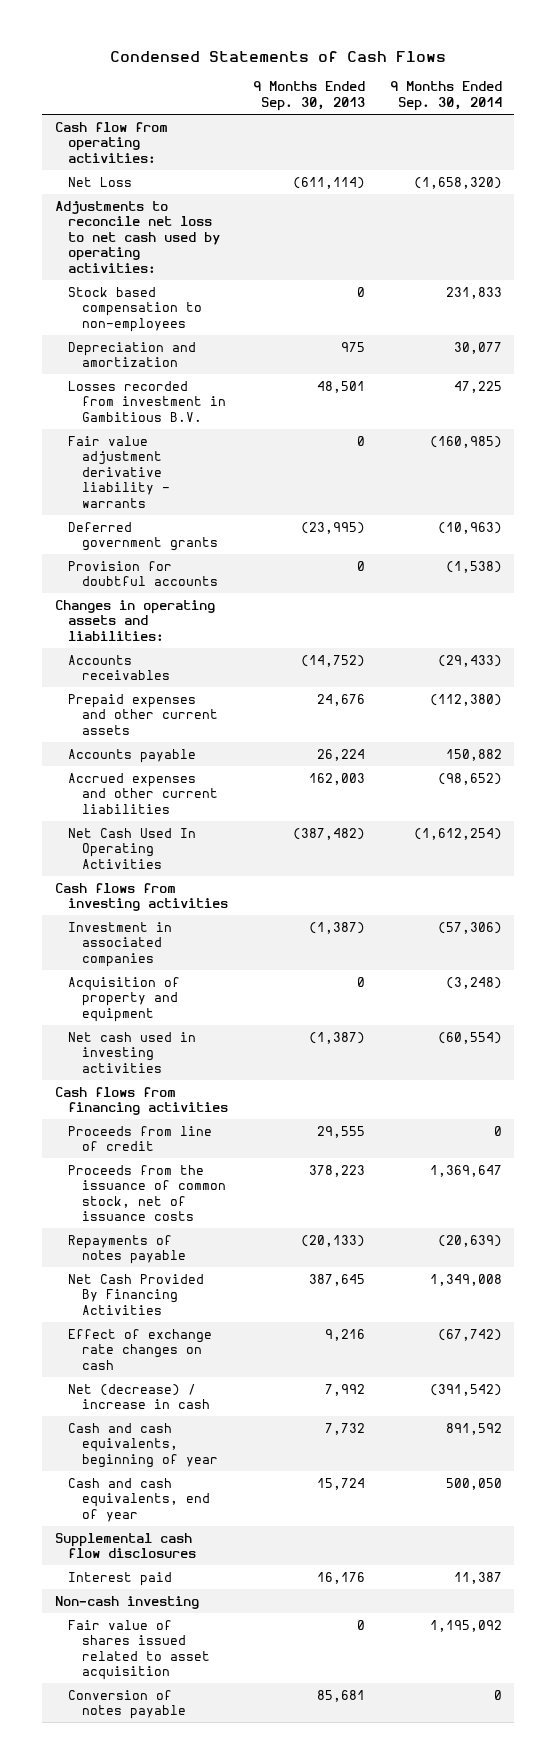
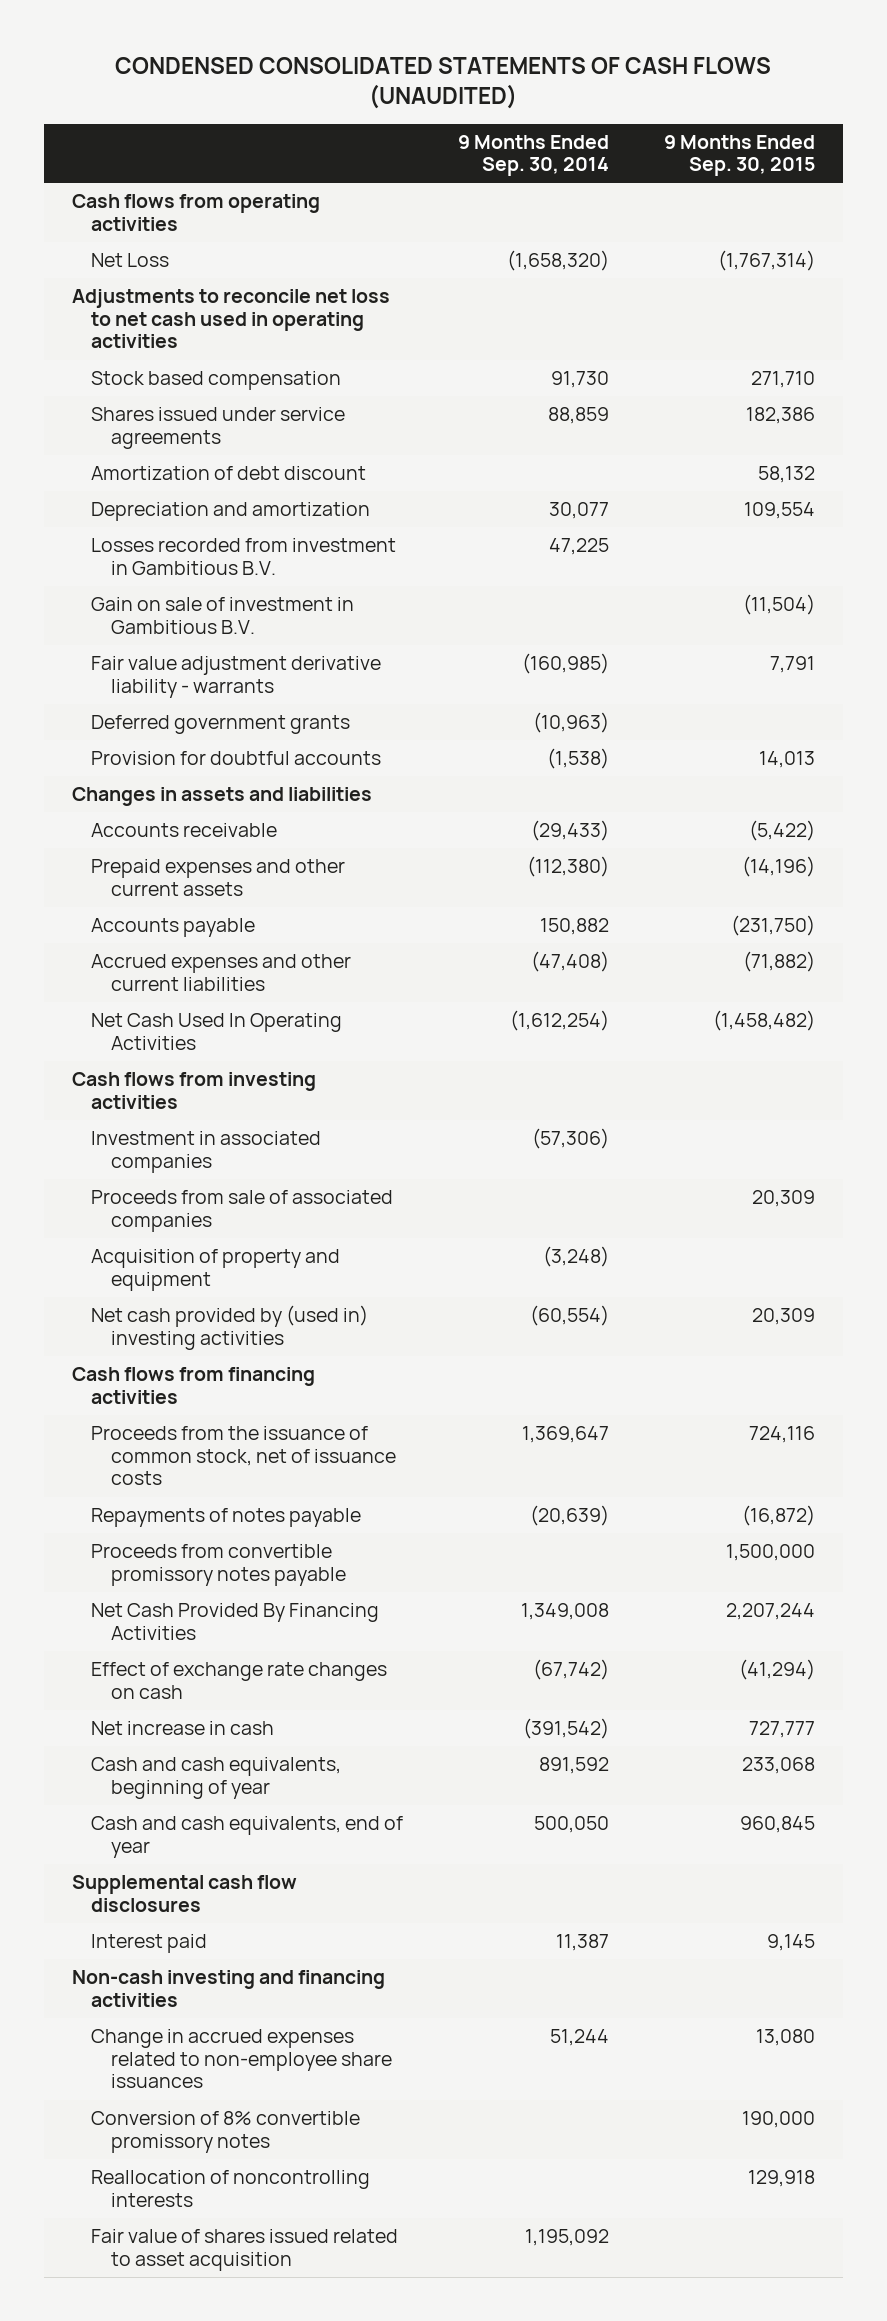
[110,51,447,63] Condensed Statements of Cash Flows -> [115,57,772,110] CONDENSED CONSOLIDATED STATEMENTS OF CASH FLOWS (UNAUDITED)
[253,81,366,111] 9 Months Ended Sep. 30, 2013 -> none
none -> [664,134,816,177] 9 Months Ended Sep. 30, 2015
[54,121,168,163] Cash flow from operating activities: -> [71,194,320,231] Cash flows from operating activities
[54,200,221,273] Adjustments to reconcile net loss to net cash used by operating activities: -> [71,289,390,349] Adjustments to reconcile net loss to net cash used in operating activities
[68,286,202,332] Stock based compensation to non-employees -> [91,371,342,391] Stock based compensation
[445,286,502,299] 231,833 -> [551,371,610,389] 91,730
none -> [91,407,346,449] Shares issued under service agreements
none -> [91,466,367,481] Amortization of debt discount
none -> [91,597,355,634] Gain on sale of investment in Gambitious B.V.
[54,599,215,641] Changes in operating assets and liabilities: -> [71,787,372,807] Changes in assets and liabilities
[68,654,170,681] Accounts receivables -> [91,823,278,838] Accounts receivable
[437,772,502,785] (98,652) -> [531,951,610,973] (47,408)
none -> [91,1190,394,1232] Proceeds from sale of associated companies
[68,1031,197,1073] Net cash used in investing activities -> [91,1305,369,1350] Net cash provided by (used in) investing activities
[68,1125,213,1152] Proceeds from line of credit -> none
none -> [91,1544,346,1586] Proceeds from convertible promissory notes payable
[68,1383,210,1410] Net (decrease) / increase in cash -> [91,1721,275,1736] Net increase in cash
[54,1595,199,1609] Non-cash investing -> [71,1970,385,2007] Non-cash investing and financing activities
none -> [91,2029,392,2089] Change in accrued expenses related to non-employee share issuances
none -> [91,2111,361,2153] Conversion of 8% convertible promissory notes
none -> [91,2170,371,2207] Reallocation of noncontrolling interests
[68,1689,186,1720] Conversion of notes payable -> none

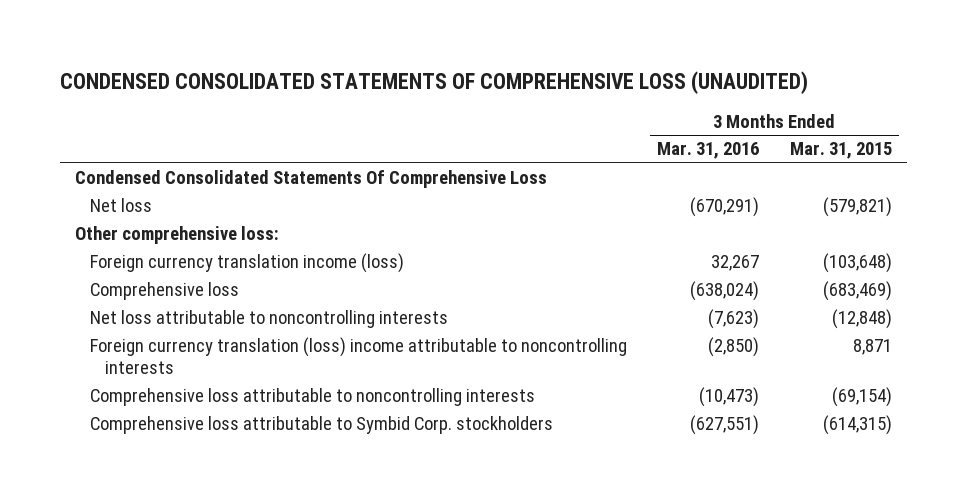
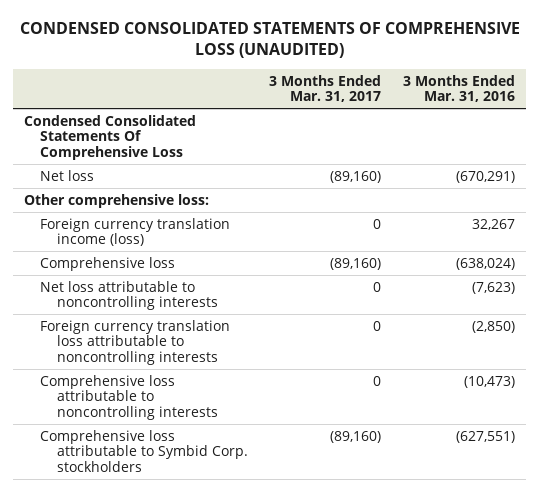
[789,142,892,160] Mar. 31, 2015 -> none
none -> [269,74,382,103] 3 Months Ended Mar. 31, 2017
[90,337,628,375] Foreign currency translation (loss) income attributable to noncontrolling interests -> [40,319,231,365] Foreign currency translation loss attributable to noncontrolling interests

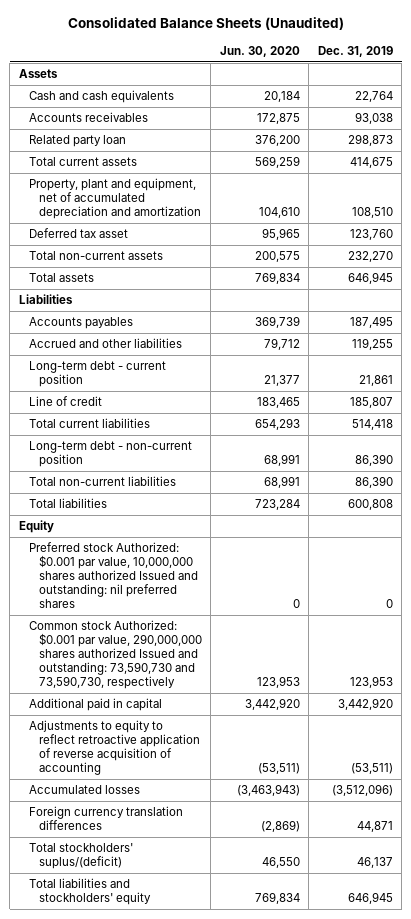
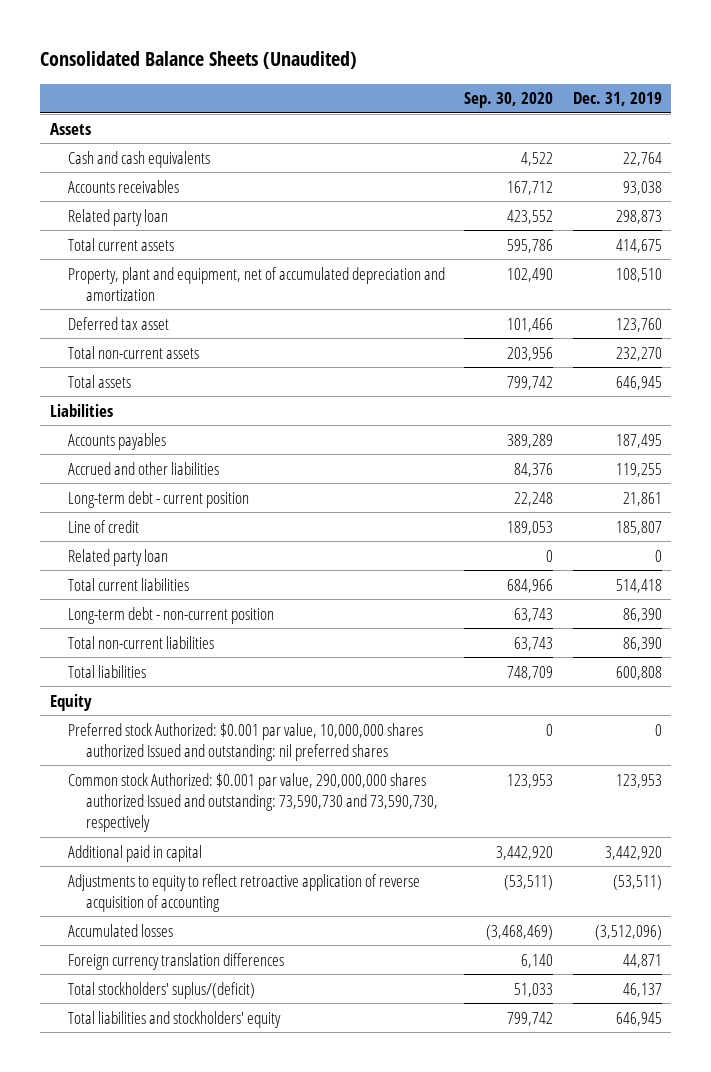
[219,45,300,57] Jun. 30, 2020 -> none
none -> [464,92,554,109] Sep. 30, 2020
none -> [67,548,168,566] Related party loan

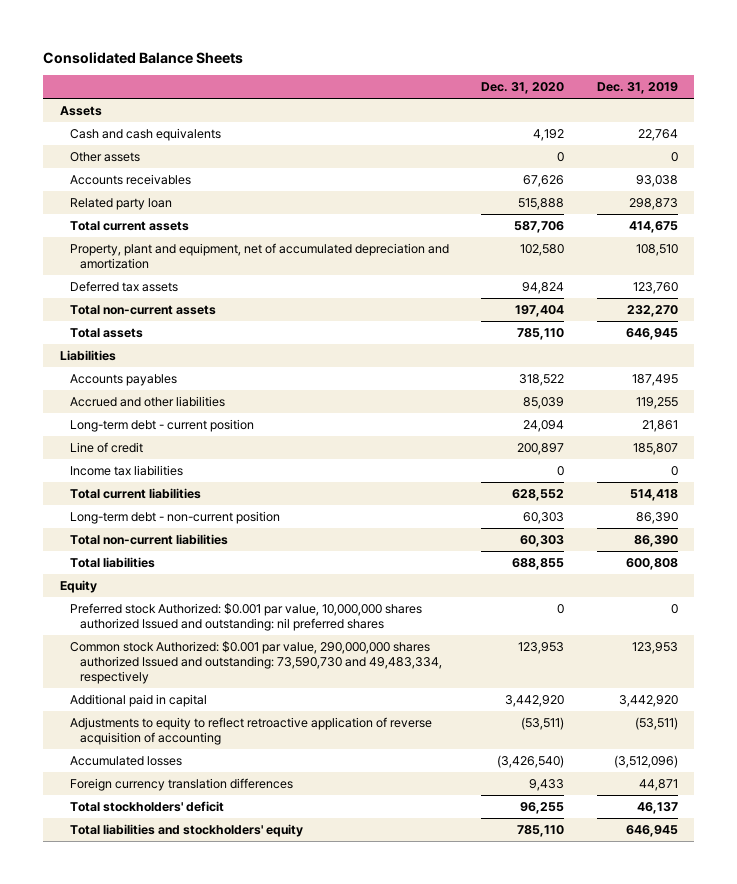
[39,51,357,70] Consolidated Balance Sheets (Unaudited) -> [43,51,244,64] Consolidated Balance Sheets
[464,92,554,109] Sep. 30, 2020 -> none
none -> [481,82,565,95] Dec. 31, 2020
none -> [69,151,140,162] Other assets
[67,316,169,330] Deferred tax asset -> [69,280,178,292] Deferred tax assets
[67,548,168,566] Related party loan -> none
none -> [69,464,183,476] Income tax liabilities
[67,772,439,833] Common stock Authorized: $0.001 par value, 290,000,000 shares authorized Issued and outstanding: 73,590,730 and 73,590,730, respectively -> [69,640,443,684] Common stock Authorized: $0.001 par value, 290,000,000 shares authorized Issued and outstanding: 73,590,730 and 49,483,334, respectively
[67,981,255,999] Total stockholders' suplus/(deficit) -> [69,800,224,812] Total stockholders' deficit

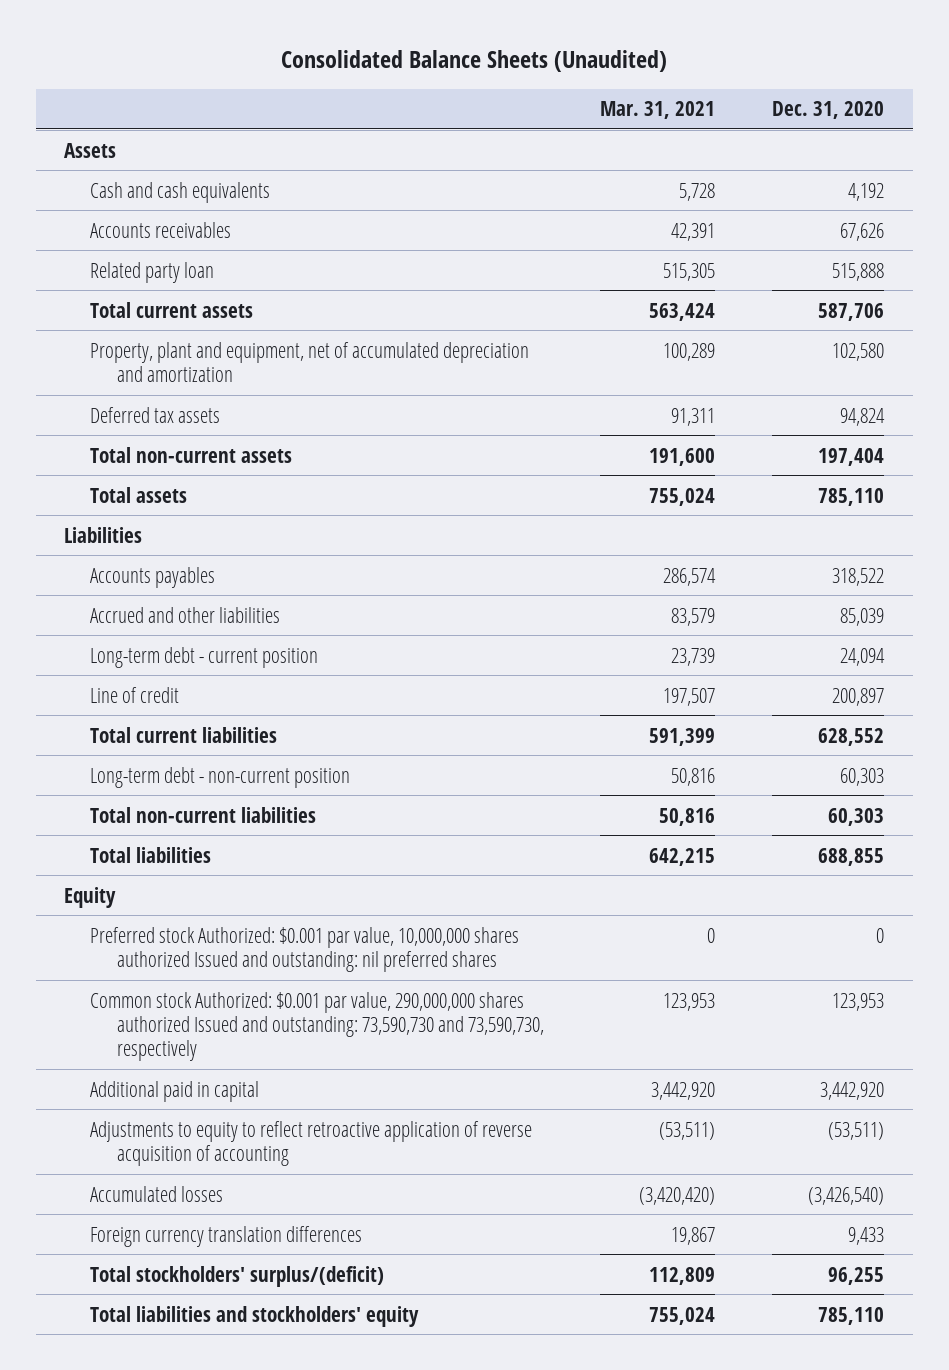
[43,51,244,64] Consolidated Balance Sheets -> [281,49,668,72] Consolidated Balance Sheets (Unaudited)
[596,82,678,95] Dec. 31, 2019 -> none
none -> [600,101,716,120] Mar. 31, 2021
[69,151,140,162] Other assets -> none
[69,464,183,476] Income tax liabilities -> none
[69,640,443,684] Common stock Authorized: $0.001 par value, 290,000,000 shares authorized Issued and outstanding: 73,590,730 and 49,483,334, respectively -> [90,991,544,1062] Common stock Authorized: $0.001 par value, 290,000,000 shares authorized Issued and outstanding: 73,590,730 and 73,590,730, respectively
[69,800,224,812] Total stockholders' deficit -> [90,1265,385,1287] Total stockholders' surplus/(deficit)

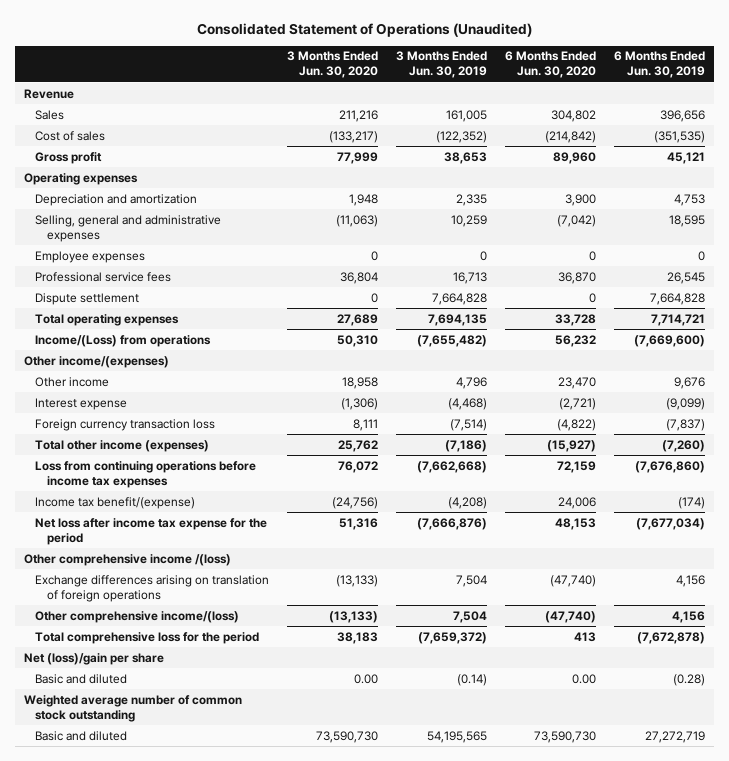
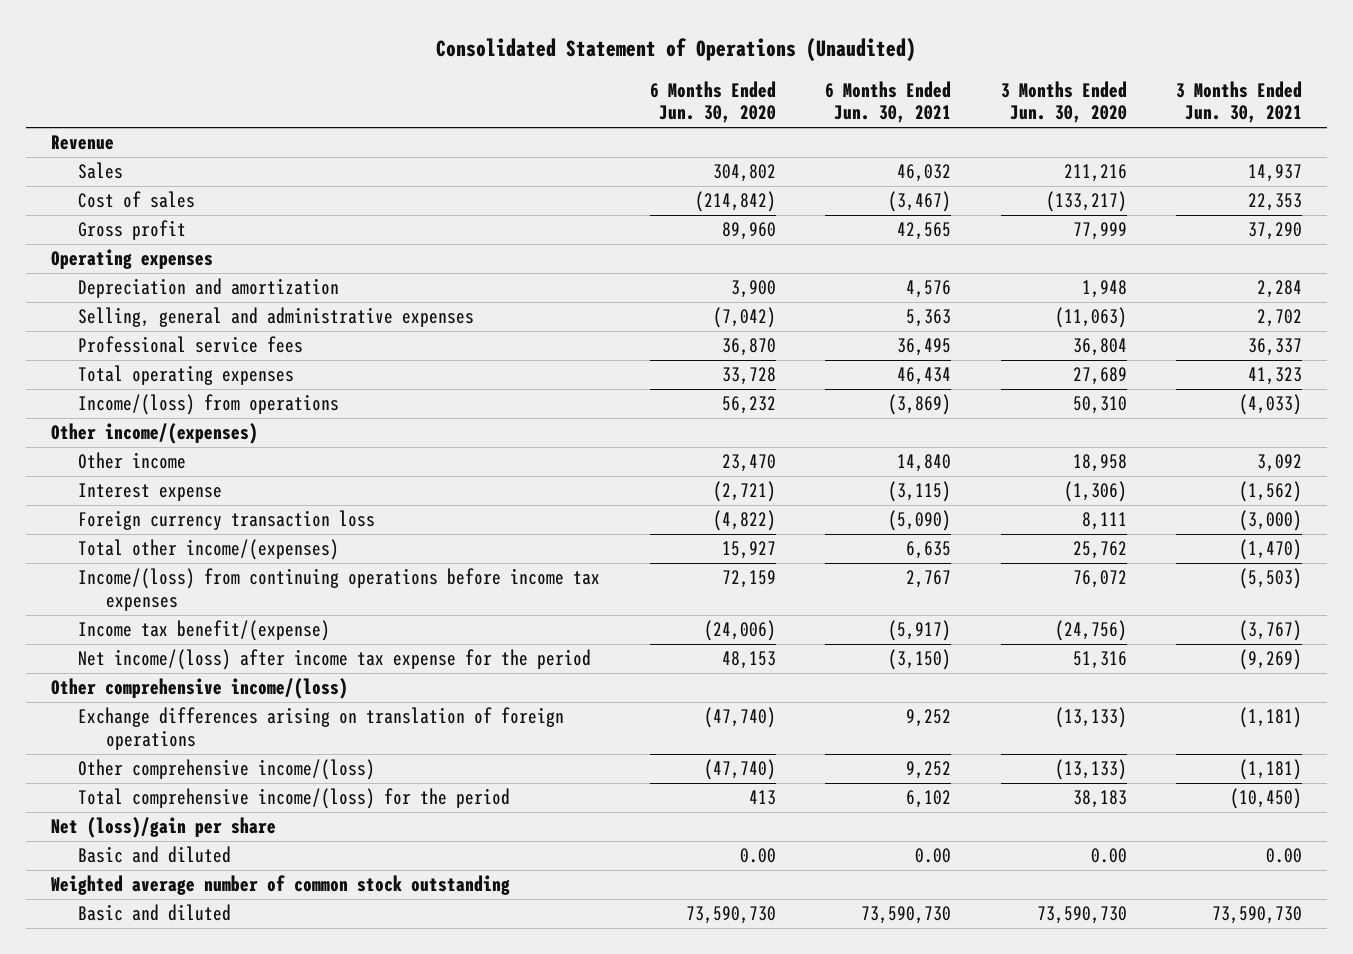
[396,51,488,79] 3 Months Ended Jun. 30, 2019 -> none
[614,51,706,79] 6 Months Ended Jun. 30, 2019 -> none
none -> [825,80,952,124] 6 Months Ended Jun. 30, 2021
none -> [1176,80,1303,124] 3 Months Ended Jun. 30, 2021
[35,250,146,263] Employee expenses -> none
[35,292,140,305] Dispute settlement -> none
[35,334,212,347] Income/(Loss) from operations -> [78,394,340,416] Income/(loss) from operations
[35,439,210,452] Total other income (expenses) -> [78,539,340,561] Total other income/(expenses)
[547,439,597,452] (15,927) -> [721,541,776,560] 15,927
[35,460,257,488] Loss from continuing operations before income tax expenses -> [78,568,601,611] Income/(loss) from continuing operations before income tax expenses
[558,496,597,509] 24,006 -> [703,620,776,642] (24,006)
[35,517,268,545] Net loss after income tax expense for the period -> [78,649,592,671] Net income/(loss) after income tax expense for the period
[23,553,231,566] Other comprehensive income /(loss) -> [50,678,348,700] Other comprehensive income/(loss)
[35,631,260,644] Total comprehensive loss for the period -> [78,788,511,810] Total comprehensive income/(loss) for the period

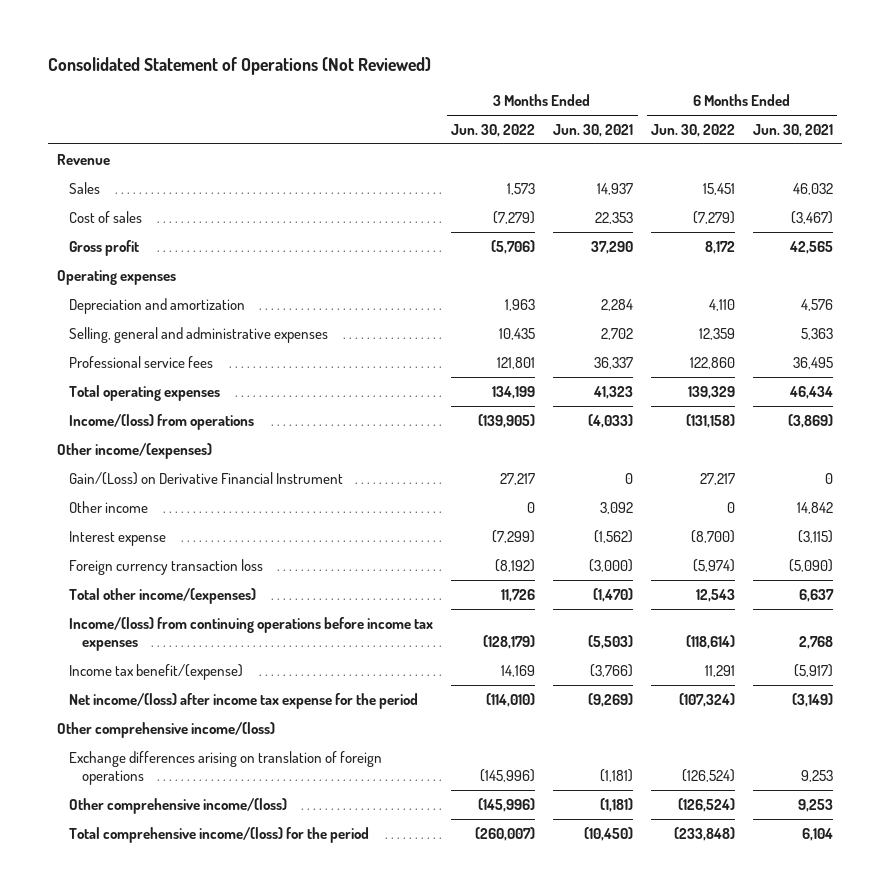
[436,38,917,63] Consolidated Statement of Operations (Unaudited) -> [47,57,431,76] Consolidated Statement of Operations (Not Reviewed)
[649,80,776,124] 6 Months Ended Jun. 30, 2020 -> none
[1000,80,1127,124] 3 Months Ended Jun. 30, 2020 -> none
none -> [451,123,536,137] Jun. 30, 2022
none -> [651,123,736,137] Jun. 30, 2022
none -> [69,471,344,485] Gain/(Loss) on Derivative Financial Instrument
[897,454,952,473] 14,840 -> [796,501,833,514] 14,842
[906,541,952,560] 6,635 -> [798,588,834,602] 6,637
[906,570,952,589] 2,767 -> [798,636,833,650] 2,768
[1239,620,1303,642] (3,767) -> [590,663,634,677] (3,766)
[888,649,952,671] (3,150) -> [791,692,833,707] (3,149)
[50,817,276,839] Net (loss)/gain per share -> none
[78,846,232,864] Basic and diluted -> none
[50,875,510,896] Weighted average number of common stock outstanding -> none
[78,904,232,922] Basic and diluted -> none
[906,709,952,728] 9,252 -> [800,770,833,783] 9,253
[906,761,952,780] 9,252 -> [797,798,833,812] 9,253
[906,790,952,809] 6,102 -> [801,827,833,841] 6,104

